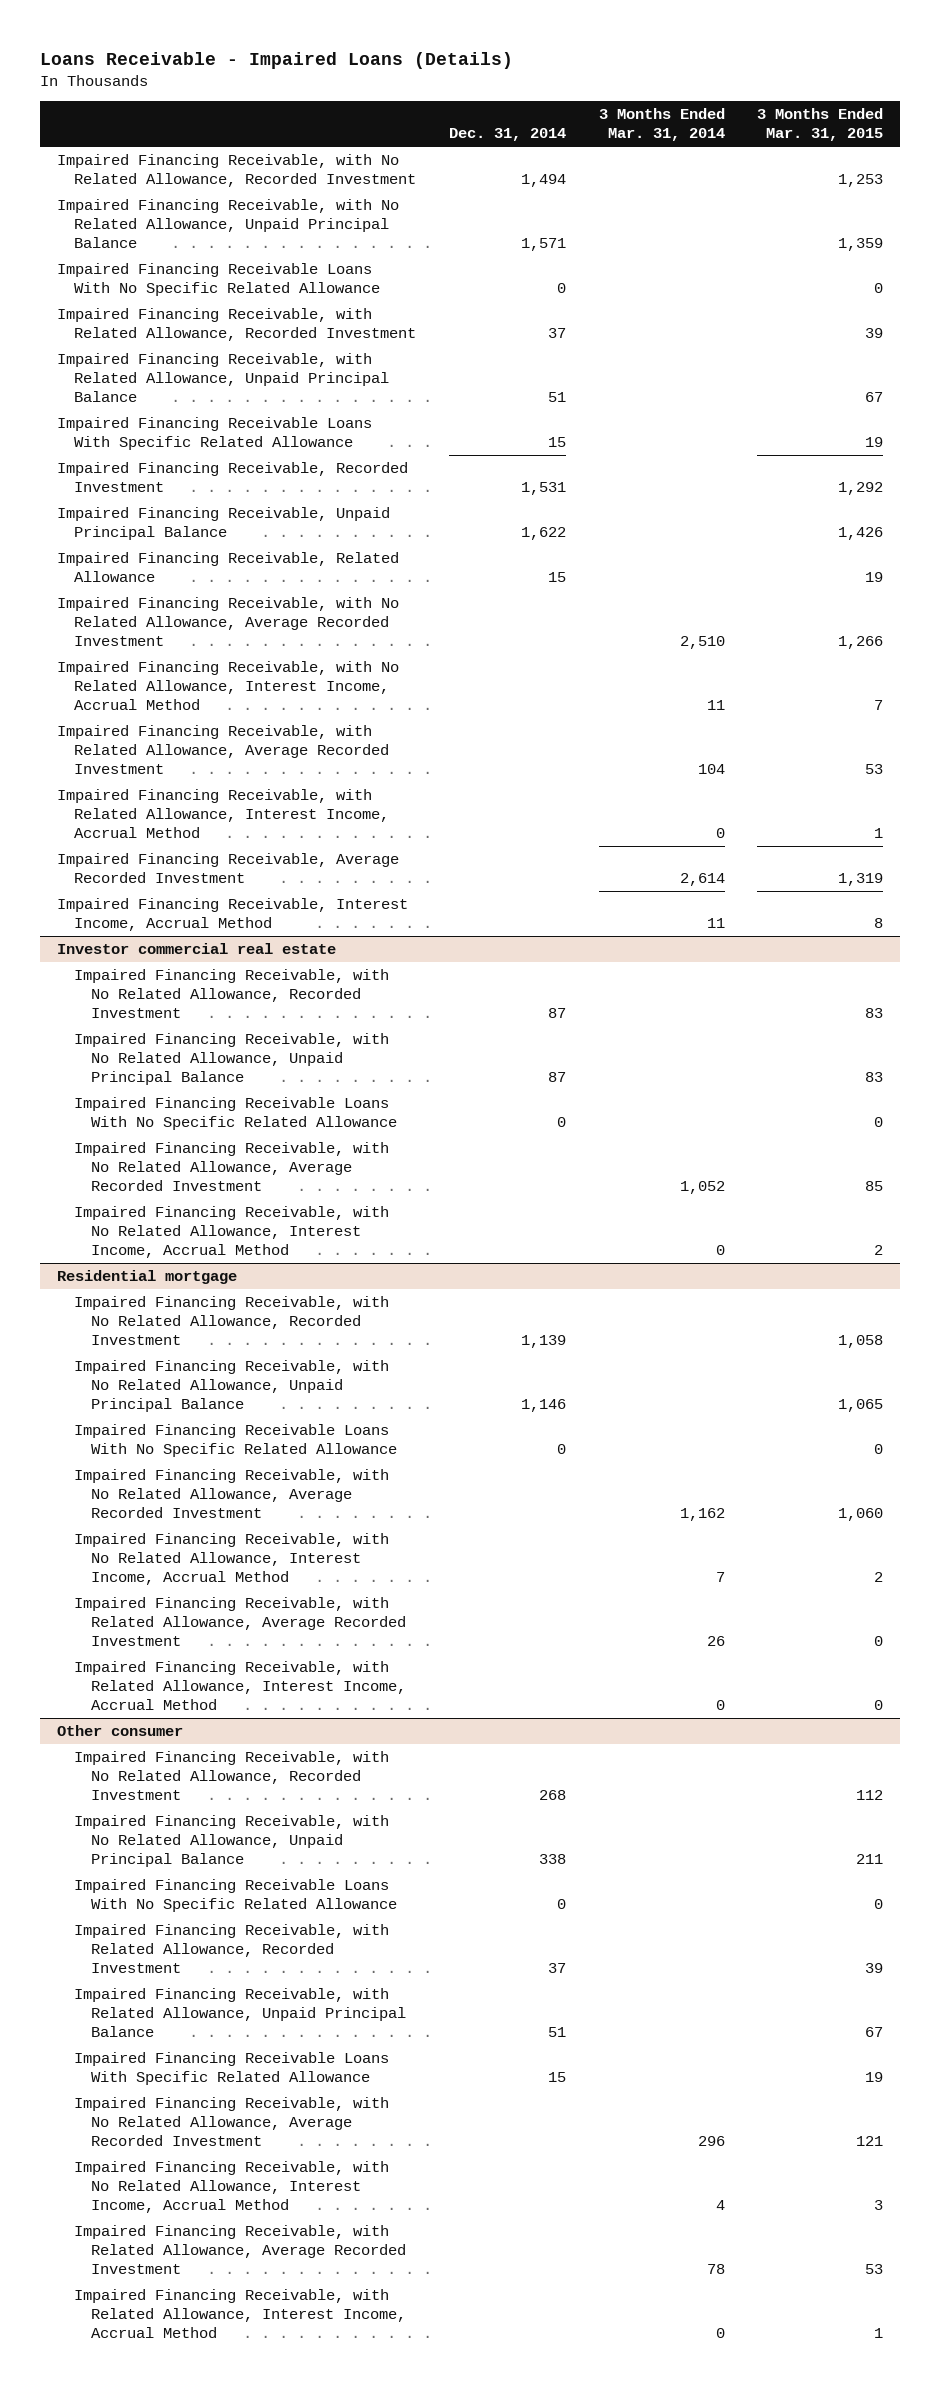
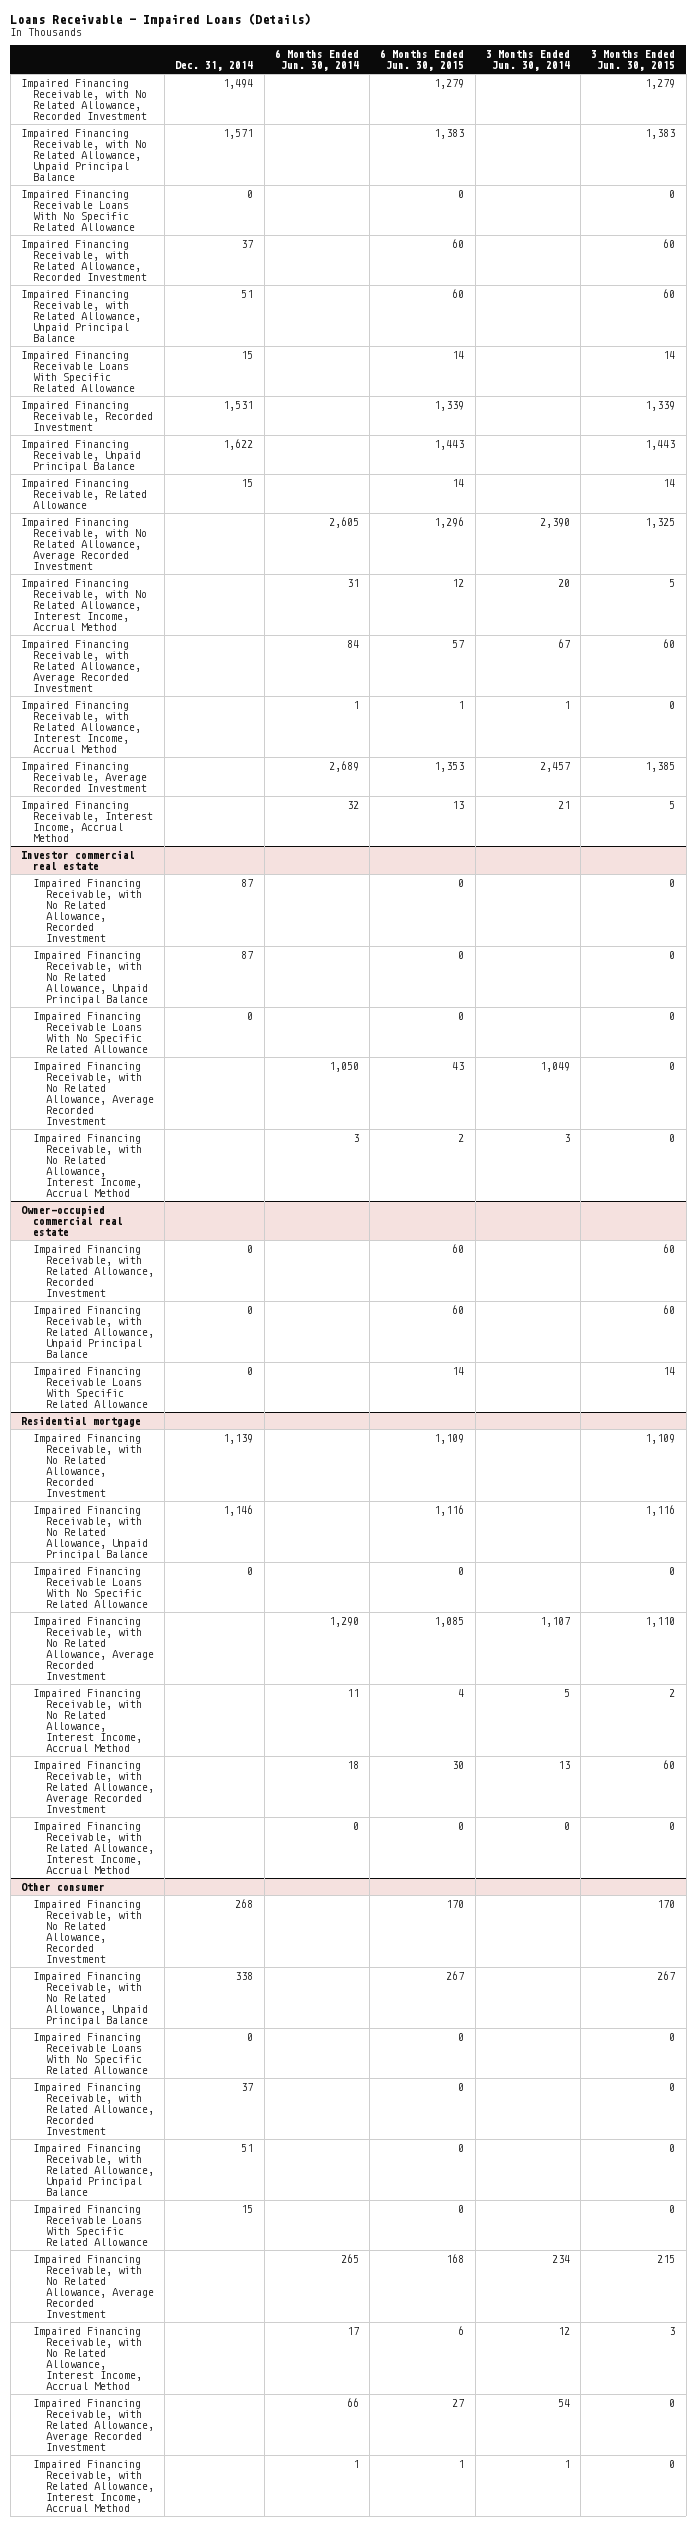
[598,108,725,142] 3 Months Ended Mar. 31, 2014 -> none
[757,108,884,142] 3 Months Ended Mar. 31, 2015 -> none
none -> [274,48,359,72] 6 Months Ended Jun. 30, 2014
none -> [380,48,465,72] 6 Months Ended Jun. 30, 2015
none -> [485,49,570,72] 3 Months Ended Jun. 30, 2014
none -> [591,49,676,72] 3 Months Ended Jun. 30, 2015
none -> [21,1204,124,1236] Owner-occupied commercial real estate
none -> [33,1244,154,1297] Impaired Financing Receivable, with Related Allowance, Recorded Investment
none -> [33,1305,154,1358] Impaired Financing Receivable, with Related Allowance, Unpaid Principal Balance
none -> [33,1366,148,1408] Impaired Financing Receivable Loans With Specific Related Allowance

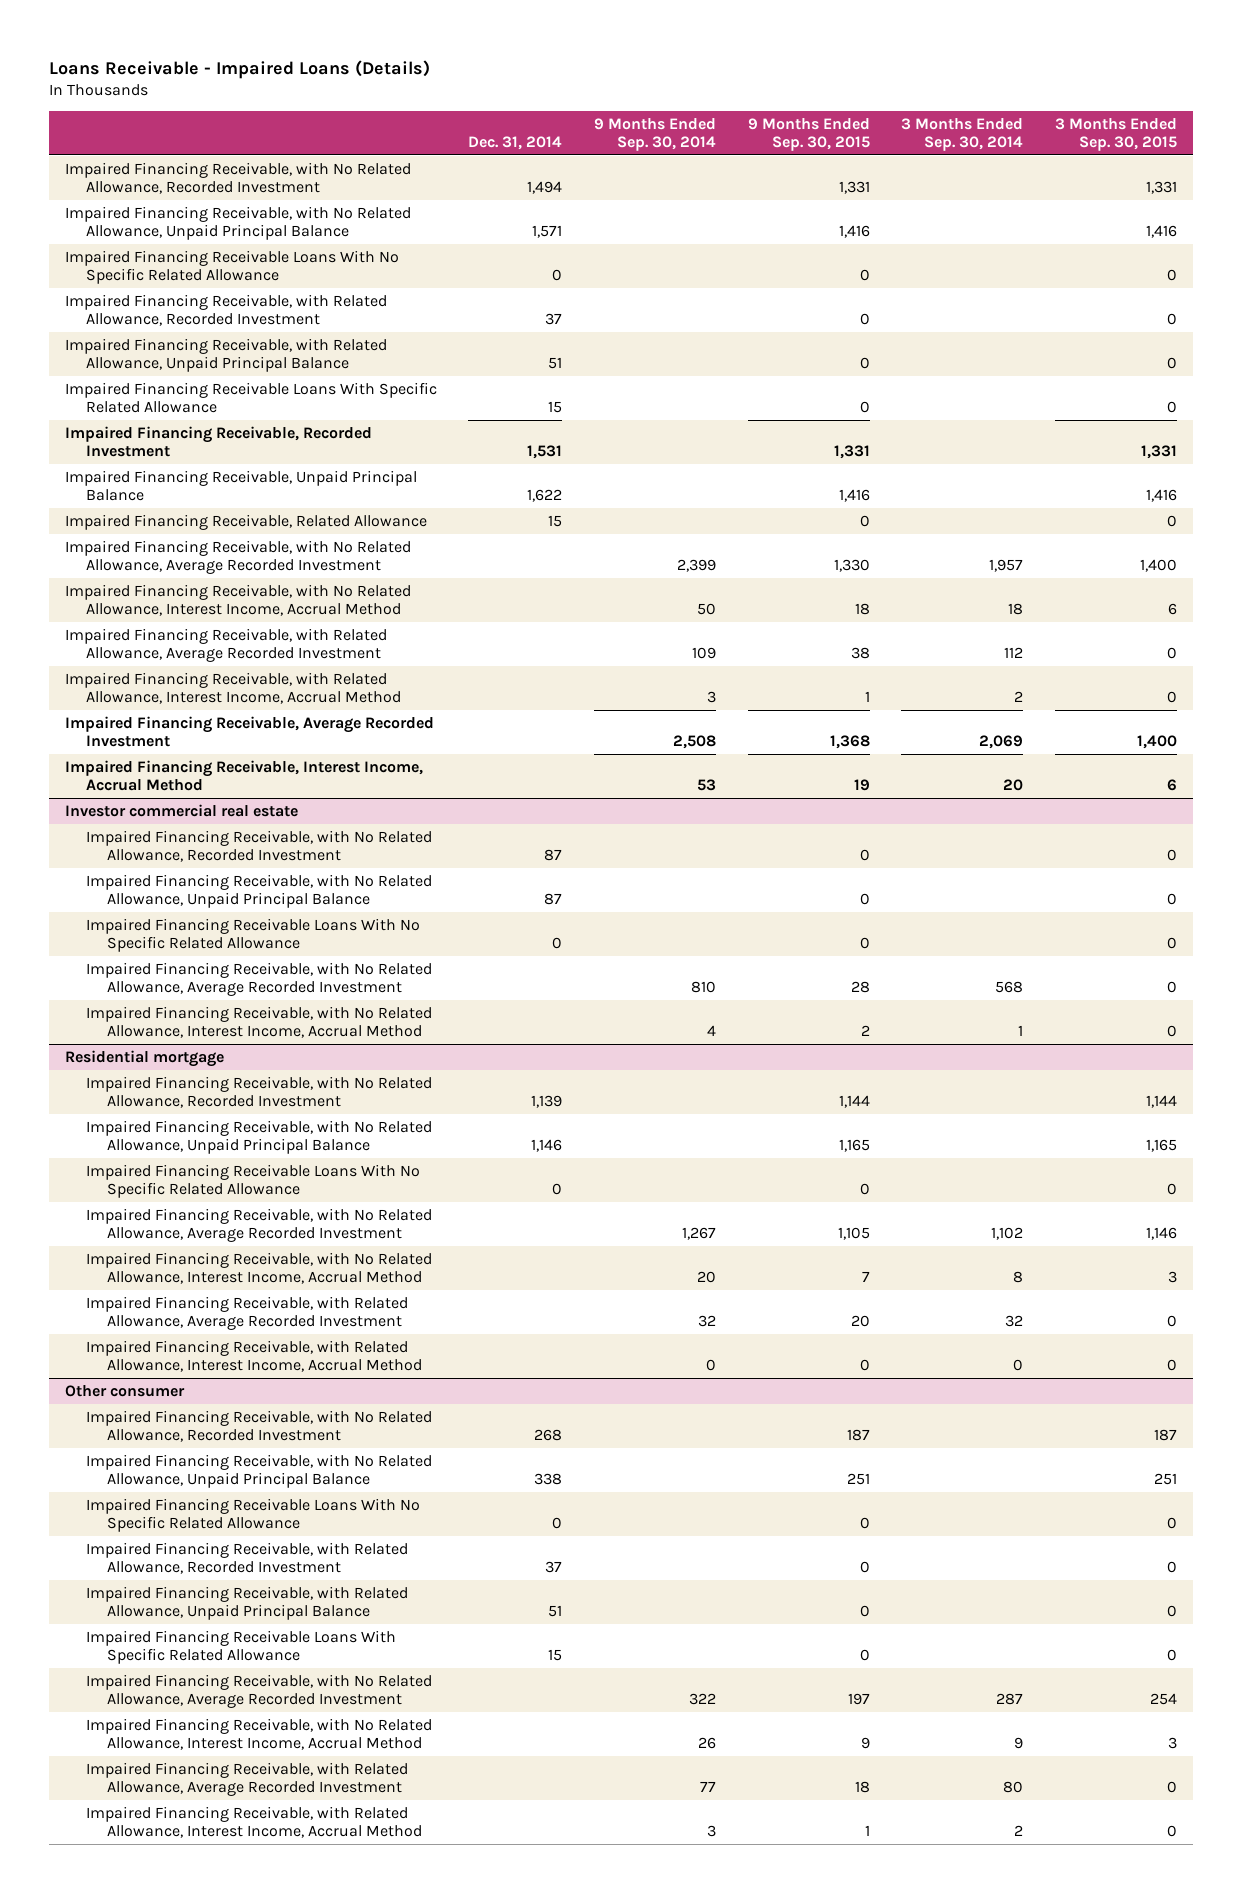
[274,48,359,72] 6 Months Ended Jun. 30, 2014 -> none
[380,48,465,72] 6 Months Ended Jun. 30, 2015 -> none
[485,49,570,72] 3 Months Ended Jun. 30, 2014 -> none
[591,49,676,72] 3 Months Ended Jun. 30, 2015 -> none
none -> [594,117,717,151] 9 Months Ended Sep. 30, 2014
none -> [747,117,870,151] 9 Months Ended Sep. 30, 2015
none -> [901,117,1024,151] 3 Months Ended Sep. 30, 2014
none -> [1055,117,1178,151] 3 Months Ended Sep. 30, 2015
[21,1204,124,1236] Owner-occupied commercial real estate -> none
[33,1244,154,1297] Impaired Financing Receivable, with Related Allowance, Recorded Investment -> none
[33,1305,154,1358] Impaired Financing Receivable, with Related Allowance, Unpaid Principal Balance -> none
[33,1366,148,1408] Impaired Financing Receivable Loans With Specific Related Allowance -> none

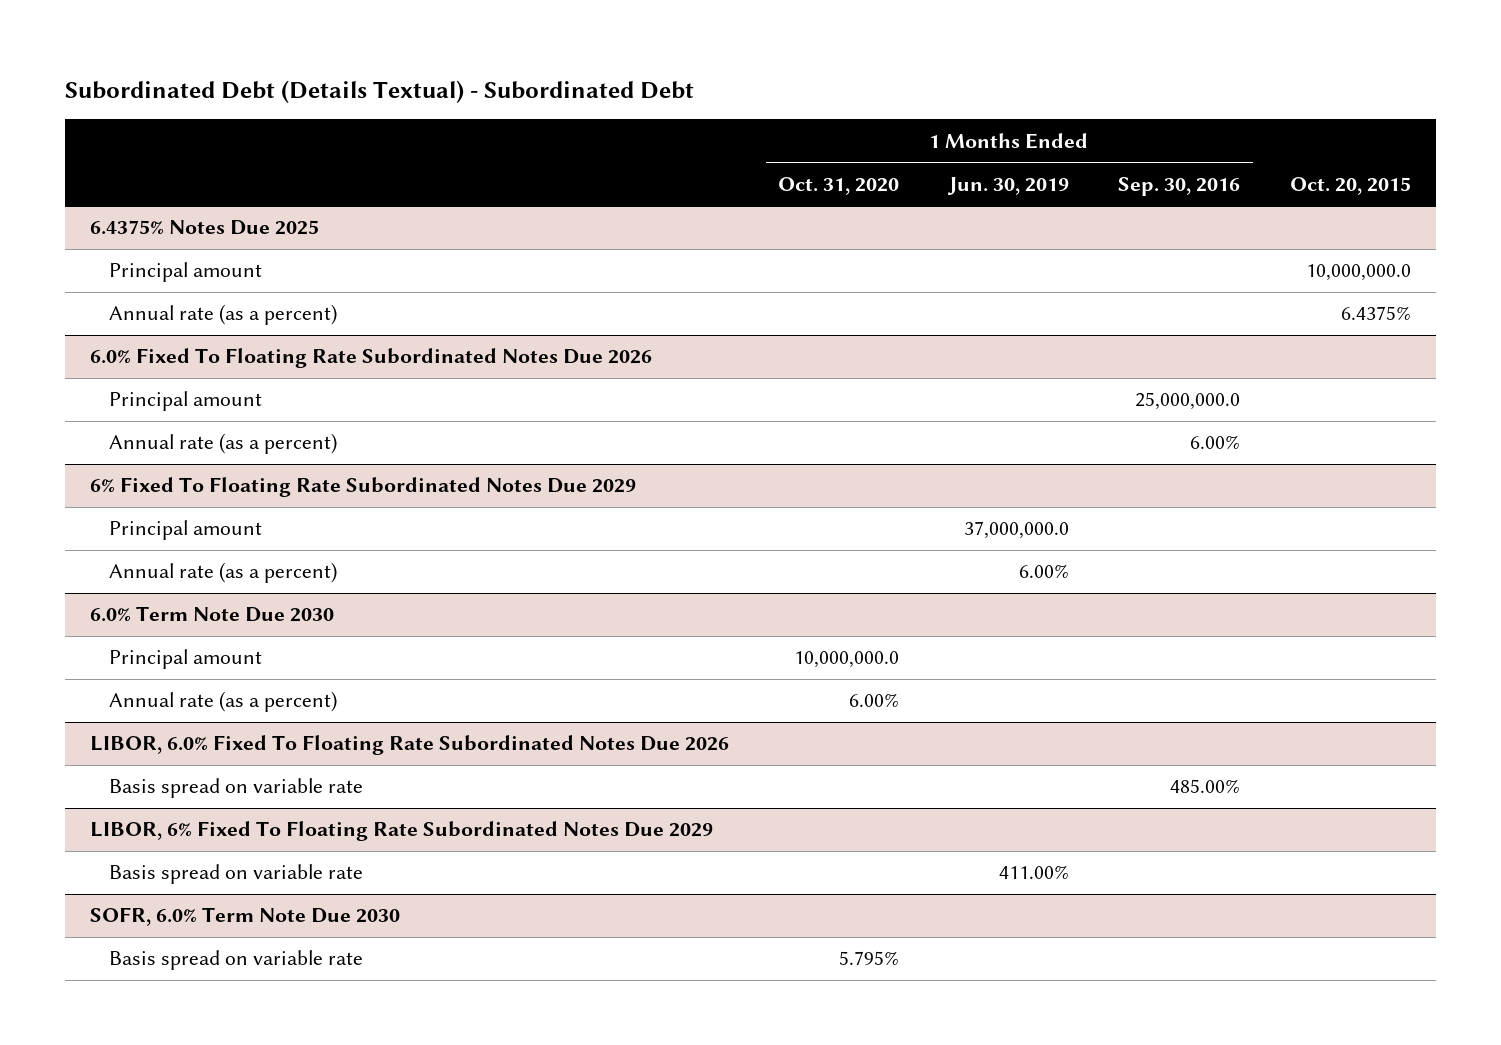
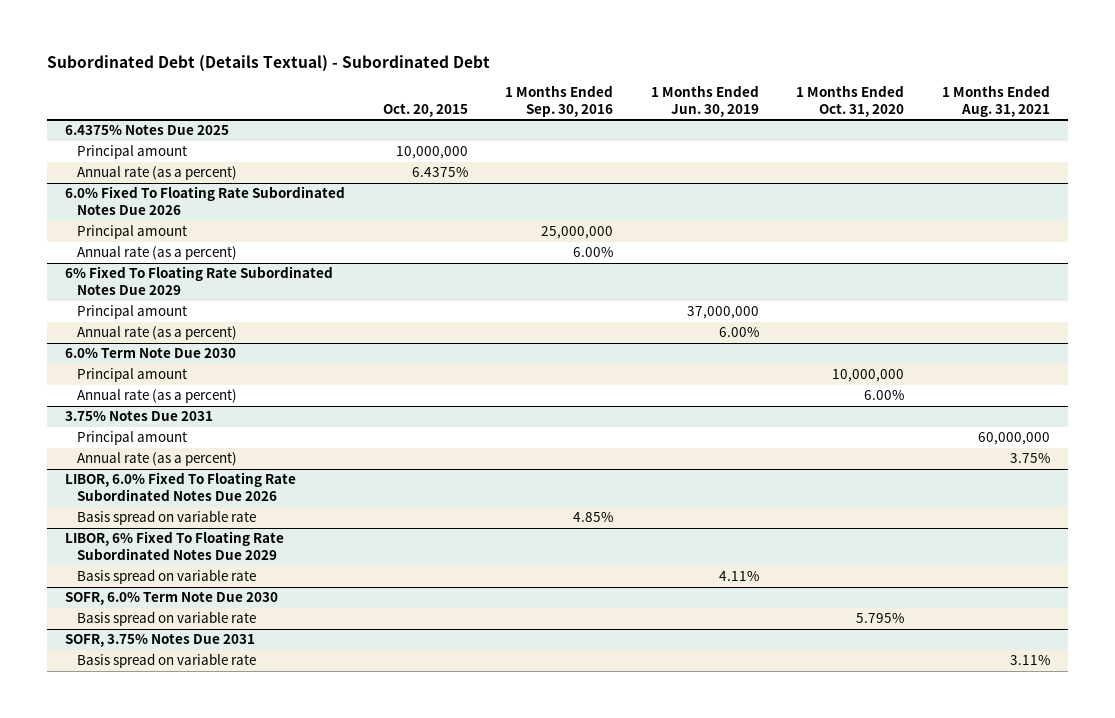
none -> [941,85,1050,117] 1 Months Ended Aug. 31, 2021
[1305,264,1411,282] 10,000,000.0 -> [395,146,468,160] 10,000,000
[1135,392,1241,411] 25,000,000.0 -> [541,226,614,240] 25,000,000
[963,521,1069,540] 37,000,000.0 -> [686,306,759,320] 37,000,000
[794,651,900,669] 10,000,000.0 -> [832,369,905,383] 10,000,000
none -> [65,410,214,422] 3.75% Notes Due 2031
none -> [76,431,187,446] Principal amount
none -> [76,452,237,467] Annual rate (as a percent)
[1170,779,1241,794] 485.00% -> [573,512,614,523] 4.85%
[998,865,1069,880] 411.00% -> [718,571,759,582] 4.11%
none -> [65,633,256,648] SOFR, 3.75% Notes Due 2031
none -> [76,653,256,669] Basis spread on variable rate

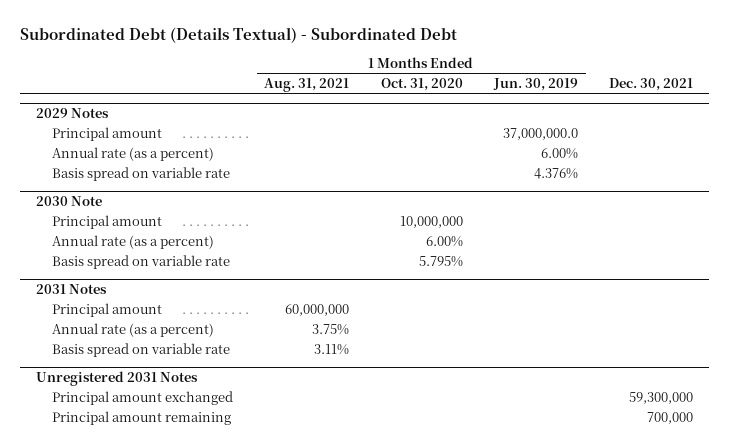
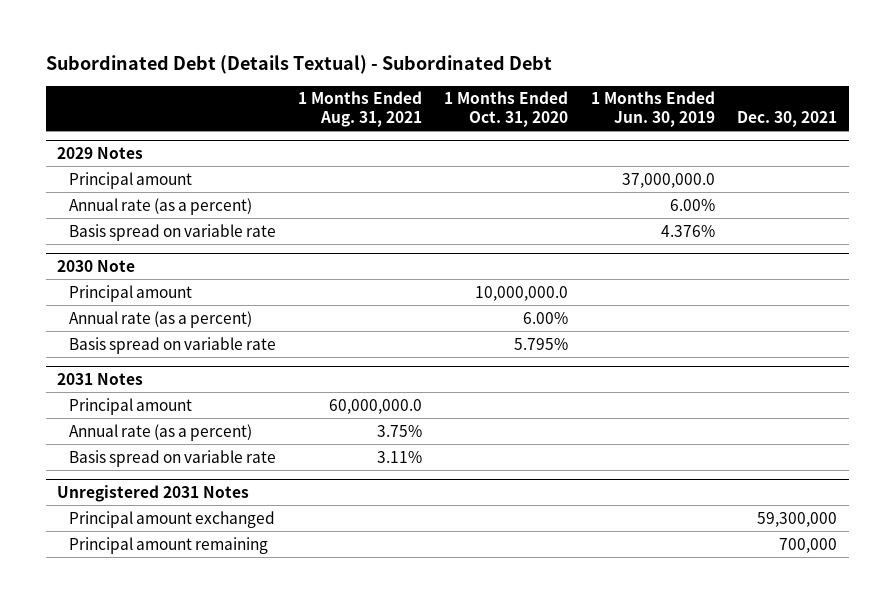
[399,215,463,228] 10,000,000 -> [475,285,569,301] 10,000,000.0
[285,303,350,316] 60,000,000 -> [329,398,423,414] 60,000,000.0

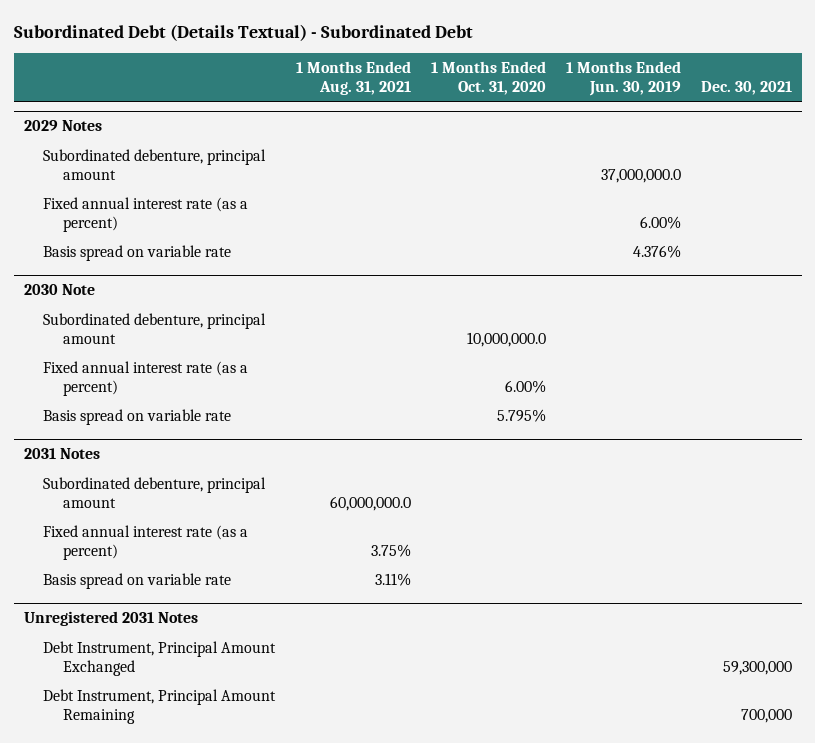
[68,171,192,189] Principal amount -> [43,148,267,181] Subordinated debenture, principal amount
[68,197,252,215] Annual rate (as a percent) -> [43,196,249,233] Fixed annual interest rate (as a percent)
[68,284,192,302] Principal amount -> [43,312,267,345] Subordinated debenture, principal amount
[68,310,252,328] Annual rate (as a percent) -> [43,360,249,397] Fixed annual interest rate (as a percent)
[68,397,192,415] Principal amount -> [43,476,267,509] Subordinated debenture, principal amount
[68,423,252,441] Annual rate (as a percent) -> [43,524,249,561] Fixed annual interest rate (as a percent)
[68,510,275,528] Principal amount exchanged -> [43,640,277,677] Debt Instrument, Principal Amount Exchanged
[68,536,268,554] Principal amount remaining -> [43,688,277,725] Debt Instrument, Principal Amount Remaining

